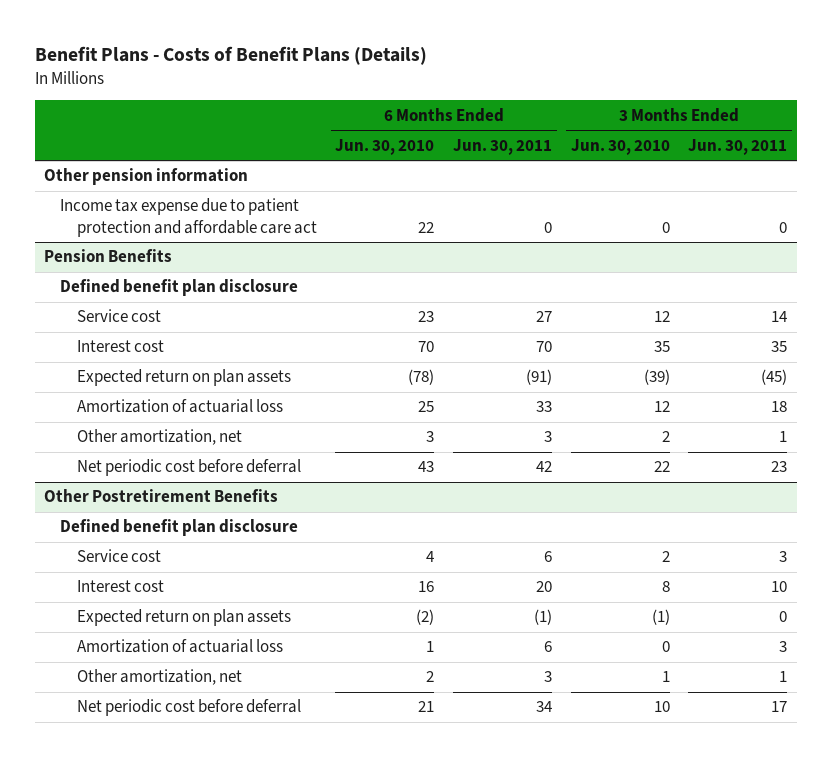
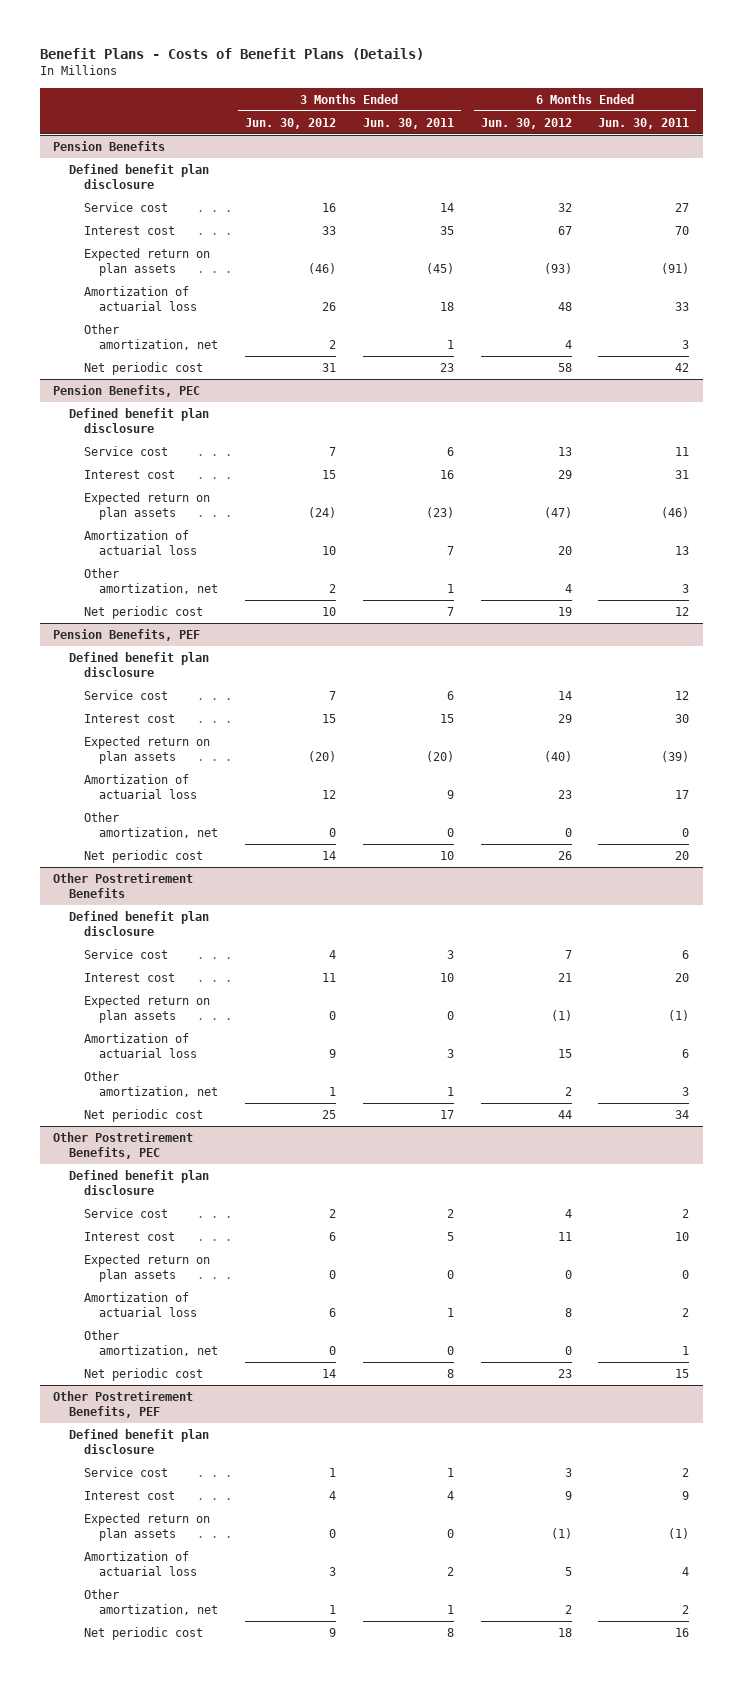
[335,138,435,155] Jun. 30, 2010 -> none
[570,138,670,155] Jun. 30, 2010 -> none
none -> [245,117,337,129] Jun. 30, 2012
none -> [480,117,572,129] Jun. 30, 2012
[44,168,249,186] Other pension information -> none
[60,198,317,237] Income tax expense due to patient protection and affordable care act -> none
[76,459,301,477] Net periodic cost before deferral -> [83,362,203,376] Net periodic cost
none -> [53,385,201,398] Pension Benefits, PEC
none -> [68,408,209,433] Defined benefit plan disclosure
none -> [83,446,168,457] Service cost
none -> [83,470,175,480] Interest cost
none -> [83,492,210,520] Expected return on plan assets
none -> [83,530,198,555] Amortization of actuarial loss
none -> [83,568,219,594] Other amortization, net
none -> [83,606,203,620] Net periodic cost
none -> [53,629,201,642] Pension Benefits, PEF
none -> [68,652,209,677] Defined benefit plan disclosure
none -> [83,690,168,701] Service cost
none -> [83,714,175,724] Interest cost
none -> [83,736,210,764] Expected return on plan assets
none -> [83,774,198,799] Amortization of actuarial loss
none -> [83,812,219,838] Other amortization, net
none -> [83,850,203,864] Net periodic cost
[76,699,301,717] Net periodic cost before deferral -> [83,1109,203,1123] Net periodic cost
none -> [53,1132,194,1159] Other Postretirement Benefits, PEC
none -> [68,1170,209,1195] Defined benefit plan disclosure
none -> [83,1208,168,1219] Service cost
none -> [83,1232,175,1242] Interest cost
none -> [83,1254,210,1282] Expected return on plan assets
none -> [83,1292,198,1317] Amortization of actuarial loss
none -> [83,1330,219,1356] Other amortization, net
none -> [83,1368,203,1382] Net periodic cost
none -> [53,1391,194,1418] Other Postretirement Benefits, PEF
none -> [68,1429,209,1454] Defined benefit plan disclosure
none -> [83,1467,168,1478] Service cost
none -> [83,1491,175,1501] Interest cost
none -> [83,1513,210,1541] Expected return on plan assets
none -> [83,1551,198,1576] Amortization of actuarial loss
none -> [83,1589,219,1615] Other amortization, net
none -> [83,1627,203,1641] Net periodic cost

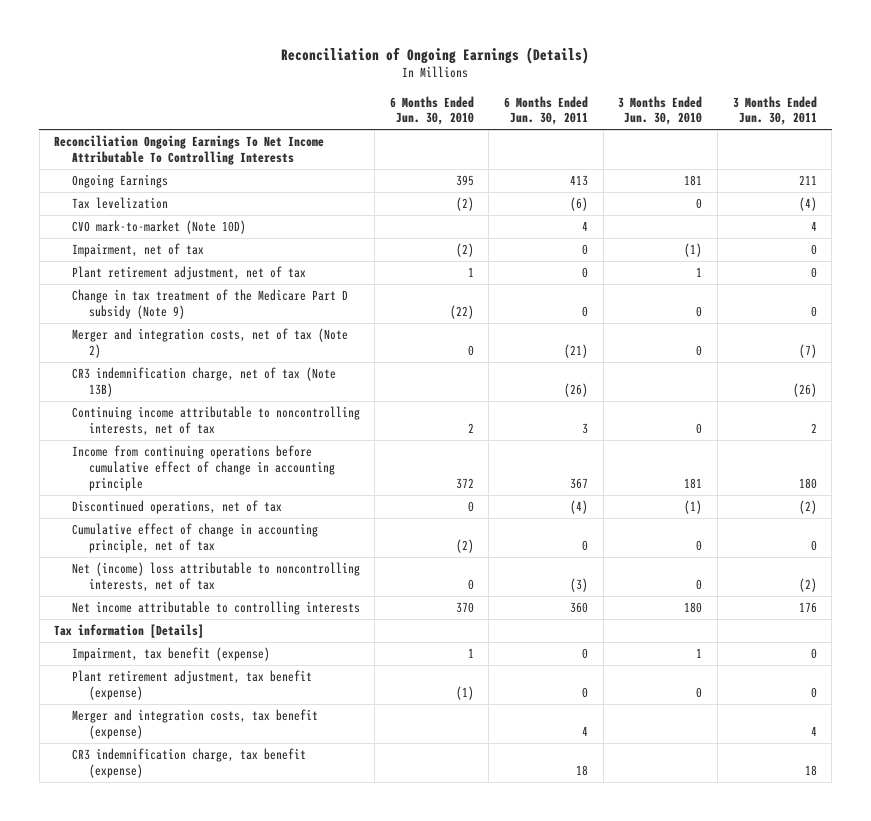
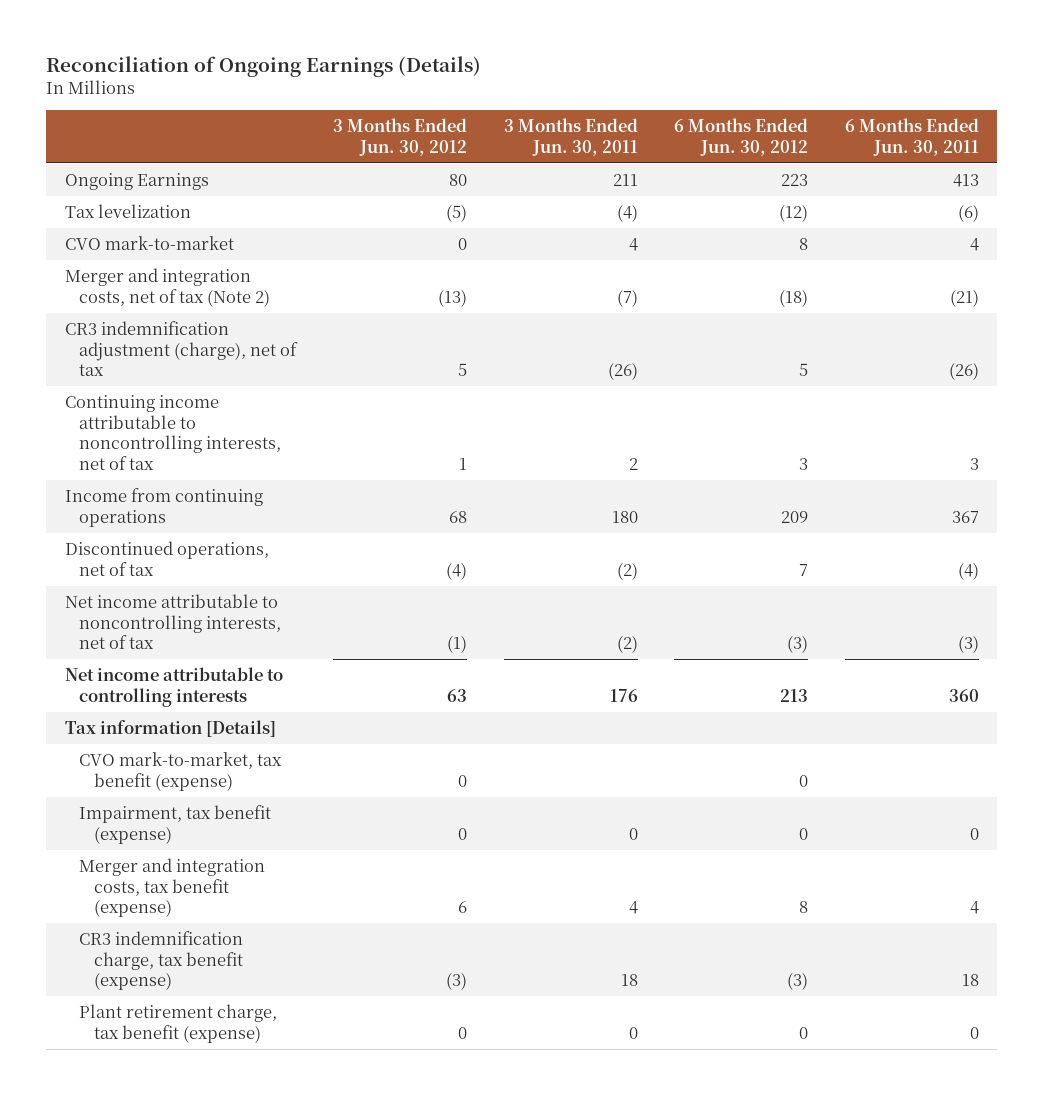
[389,95,474,126] 6 Months Ended Jun. 30, 2010 -> none
[618,95,703,126] 3 Months Ended Jun. 30, 2010 -> none
none -> [332,118,467,156] 3 Months Ended Jun. 30, 2012
none -> [674,118,809,156] 6 Months Ended Jun. 30, 2012
[54,135,325,165] Reconciliation Ongoing Earnings To Net Income Attributable To Controlling Interests -> none
[71,243,204,258] Impairment, net of tax -> none
[71,266,306,281] Plant retirement adjustment, net of tax -> none
[71,289,348,319] Change in tax treatment of the Medicare Part D subsidy (Note 9) -> none
[71,220,246,235] CVO mark-to-market (Note 10D) -> [64,235,234,250] CVO mark-to-market
[71,367,336,397] CR3 indemnification charge, net of tax (Note 13B) -> [64,320,299,377] CR3 indemnification adjustment (charge), net of tax
[71,445,335,491] Income from continuing operations before cumulative effect of change in accounting principle -> [64,487,263,527] Income from continuing operations
[71,523,318,553] Cumulative effect of change in accounting principle, net of tax -> none
[71,562,360,592] Net (income) loss attributable to noncontrolling interests, net of tax -> [64,593,282,650] Net income attributable to noncontrolling interests, net of tax
none -> [79,751,283,791] CVO mark-to-market, tax benefit (expense)
[71,670,312,700] Plant retirement adjustment, tax benefit (expense) -> none
none -> [79,1003,278,1043] Plant retirement charge, tax benefit (expense)

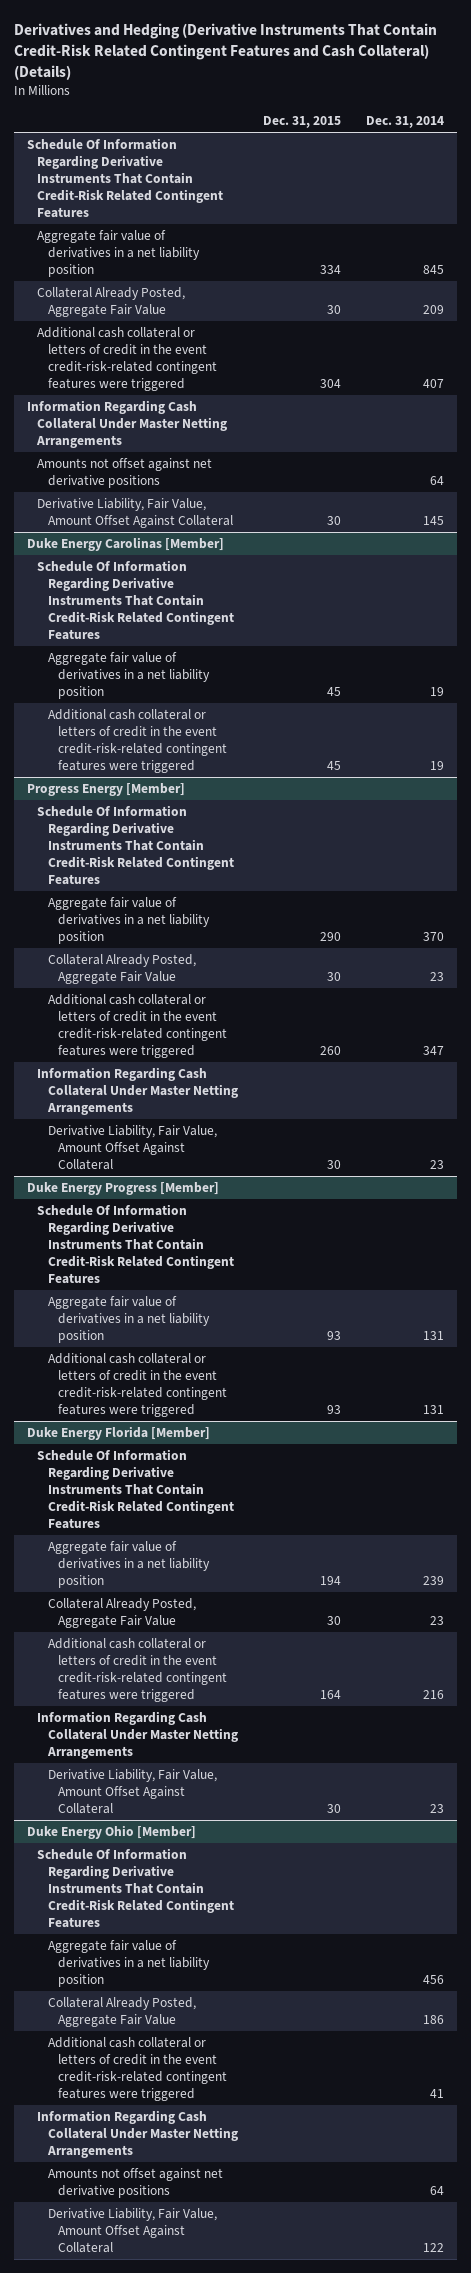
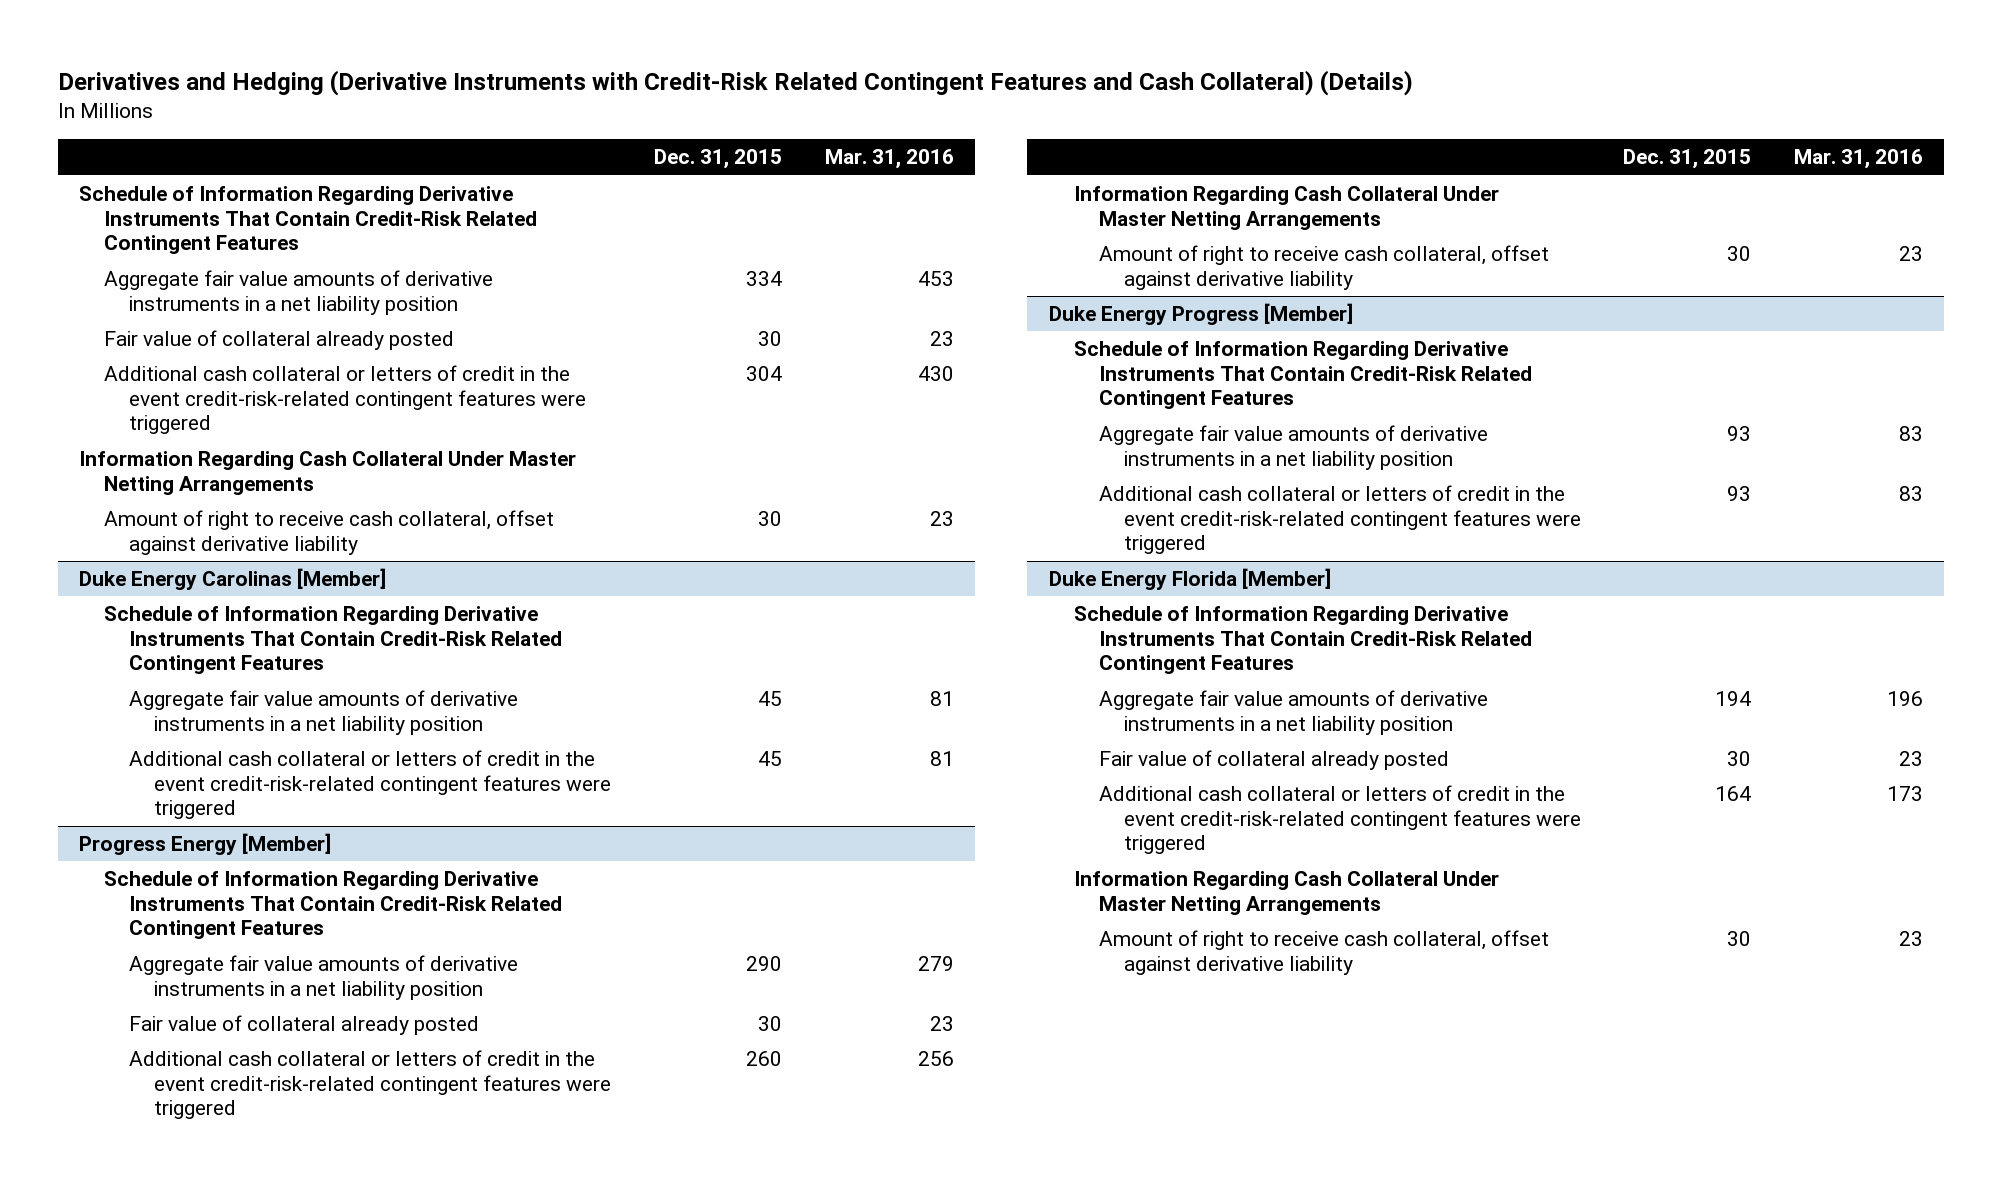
[13,22,437,81] Derivatives and Hedging (Derivative Instruments That Contain Credit-Risk Related Contingent Features and Cash Collateral) (Details) -> [57,70,1413,97] Derivatives and Hedging (Derivative Instruments with Credit-Risk Related Contingent Features and Cash Collateral) (Details)
[366,115,445,128] Dec. 31, 2014 -> none
none -> [824,149,954,170] Mar. 31, 2016
[26,138,224,219] Schedule Of Information Regarding Derivative Instruments That Contain Credit-Risk Related Contingent Features -> [79,186,538,255] Schedule of Information Regarding Derivative Instruments That Contain Credit-Risk Related Contingent Features
[37,230,200,278] Aggregate fair value of derivatives in a net liability position -> [104,270,494,315] Aggregate fair value amounts of derivative instruments in a net liability position
[37,287,186,318] Collateral Already Posted, Aggregate Fair Value -> [104,330,455,351] Fair value of collateral already posted
[37,458,213,489] Amounts not offset against net derivative positions -> none
[37,498,233,529] Derivative Liability, Fair Value, Amount Offset Against Collateral -> none
none -> [104,510,555,555] Amount of right to receive cash collateral, offset against derivative liability
[37,560,234,641] Schedule Of Information Regarding Derivative Instruments That Contain Credit-Risk Related Contingent Features -> [104,606,563,675] Schedule of Information Regarding Derivative Instruments That Contain Credit-Risk Related Contingent Features
[47,652,211,700] Aggregate fair value of derivatives in a net liability position -> [129,690,519,735] Aggregate fair value amounts of derivative instruments in a net liability position
[37,805,234,886] Schedule Of Information Regarding Derivative Instruments That Contain Credit-Risk Related Contingent Features -> [104,871,563,940] Schedule of Information Regarding Derivative Instruments That Contain Credit-Risk Related Contingent Features
[47,897,211,945] Aggregate fair value of derivatives in a net liability position -> [129,955,519,1000] Aggregate fair value amounts of derivative instruments in a net liability position
[47,954,196,985] Collateral Already Posted, Aggregate Fair Value -> [129,1015,480,1036] Fair value of collateral already posted
[47,1125,217,1171] Derivative Liability, Fair Value, Amount Offset Against Collateral -> none
none -> [1098,245,1549,290] Amount of right to receive cash collateral, offset against derivative liability
[37,1204,234,1285] Schedule Of Information Regarding Derivative Instruments That Contain Credit-Risk Related Contingent Features -> [1073,341,1532,410] Schedule of Information Regarding Derivative Instruments That Contain Credit-Risk Related Contingent Features
[47,1296,211,1344] Aggregate fair value of derivatives in a net liability position -> [1098,425,1488,470] Aggregate fair value amounts of derivative instruments in a net liability position
[37,1449,234,1530] Schedule Of Information Regarding Derivative Instruments That Contain Credit-Risk Related Contingent Features -> [1073,606,1532,675] Schedule of Information Regarding Derivative Instruments That Contain Credit-Risk Related Contingent Features
[47,1541,211,1589] Aggregate fair value of derivatives in a net liability position -> [1098,690,1488,735] Aggregate fair value amounts of derivative instruments in a net liability position
[47,1598,196,1629] Collateral Already Posted, Aggregate Fair Value -> [1098,750,1449,771] Fair value of collateral already posted
[47,1769,217,1815] Derivative Liability, Fair Value, Amount Offset Against Collateral -> none
[26,1825,196,1840] Duke Energy Ohio [Member] -> none
[37,1848,234,1929] Schedule Of Information Regarding Derivative Instruments That Contain Credit-Risk Related Contingent Features -> none
[47,1940,211,1988] Aggregate fair value of derivatives in a net liability position -> none
[47,1997,196,2028] Collateral Already Posted, Aggregate Fair Value -> none
[47,2037,228,2102] Additional cash collateral or letters of credit in the event credit-risk-related contingent features were triggered -> none
[37,2110,238,2159] Information Regarding Cash Collateral Under Master Netting Arrangements -> none
[47,2168,223,2199] Amounts not offset against net derivative positions -> none
[47,2208,217,2254] Derivative Liability, Fair Value, Amount Offset Against Collateral -> none
none -> [1098,930,1549,975] Amount of right to receive cash collateral, offset against derivative liability

